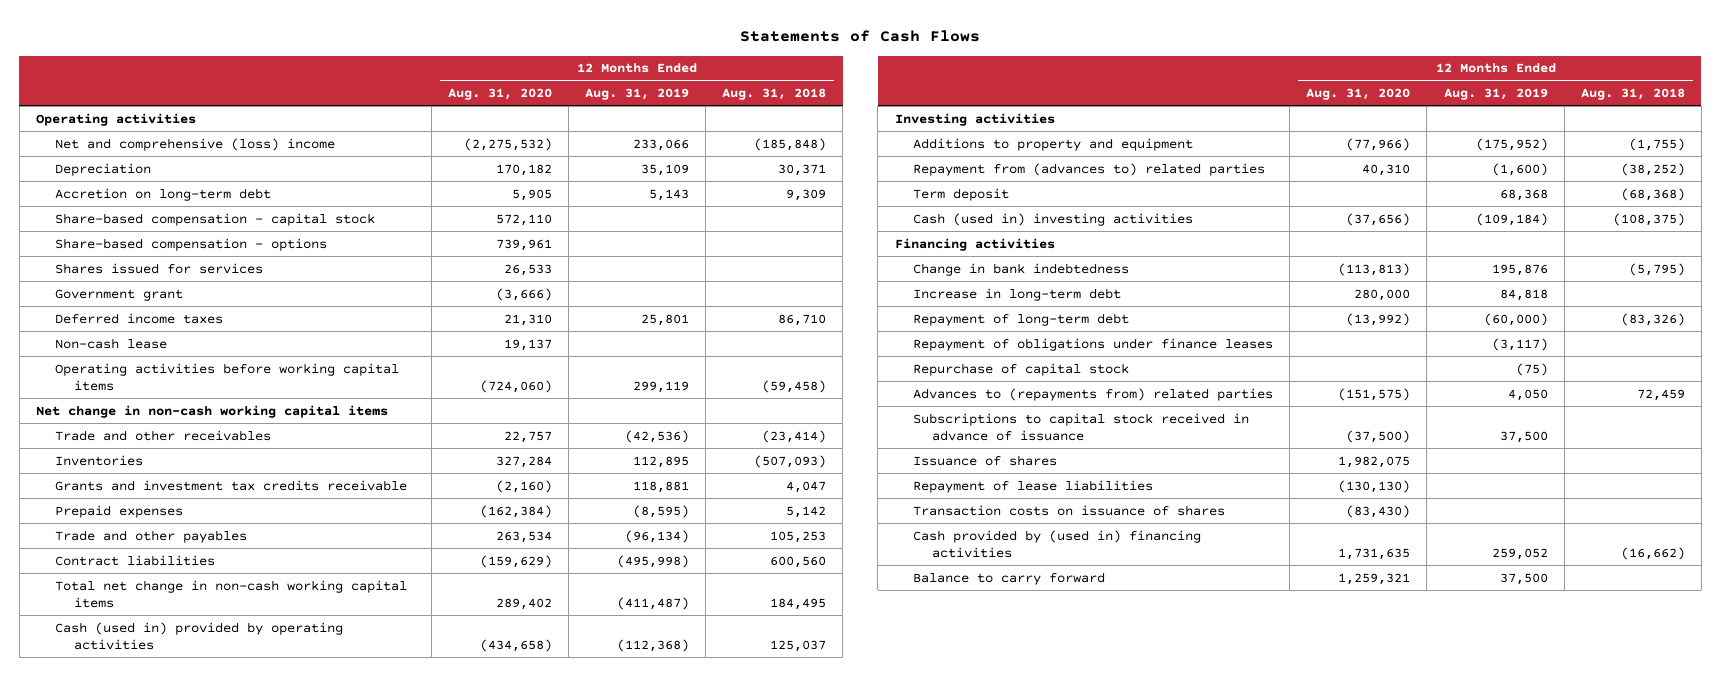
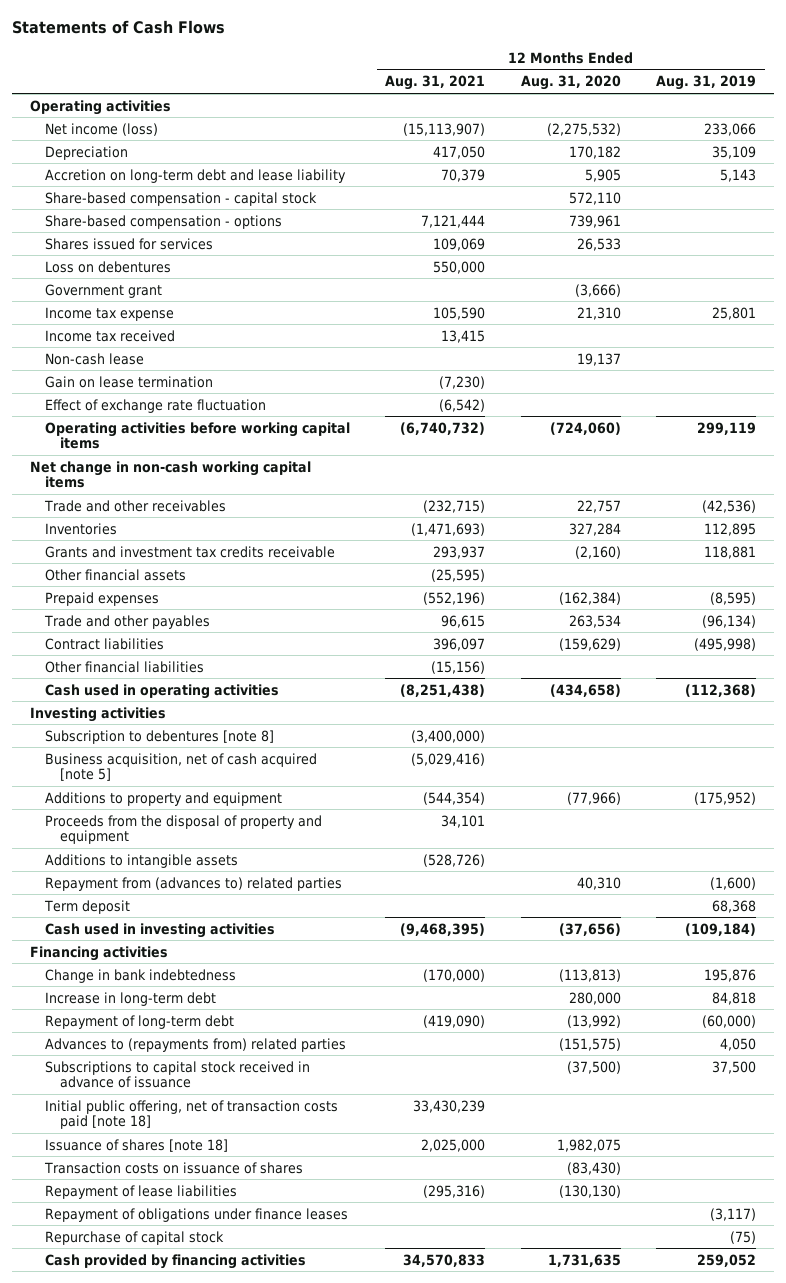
[722,87,827,100] Aug. 31, 2018 -> none
none -> [385,75,486,91] Aug. 31, 2021
[54,137,335,151] Net and comprehensive (loss) income -> [45,122,159,136] Net income (loss)
[54,187,271,201] Accretion on long-term debt -> [45,168,347,183] Accretion on long-term debt and lease liability
none -> [45,260,172,273] Loss on debentures
[54,312,223,324] Deferred income taxes -> [45,306,175,321] Income tax expense
none -> [45,329,176,342] Income tax received
none -> [45,375,214,388] Gain on lease termination
none -> [45,398,267,413] Effect of exchange rate fluctuation
none -> [45,568,187,581] Other financial assets
[54,579,407,609] Total net change in non-cash working capital items -> none
none -> [45,660,205,673] Other financial liabilities
[54,621,343,651] Cash (used in) provided by operating activities -> [45,683,280,699] Cash used in operating activities
none -> [45,729,275,744] Subscription to debentures [note 8]
none -> [45,752,318,782] Business acquisition, net of cash acquired [note 5]
none -> [45,814,323,845] Proceeds from the disposal of property and equipment
none -> [45,853,239,868] Additions to intangible assets
[913,212,1194,226] Cash (used in) investing activities -> [45,922,276,938] Cash used in investing activities
none -> [45,1099,339,1130] Initial public offering, net of transaction costs paid [note 18]
[913,454,1058,466] Issuance of shares -> [45,1138,229,1152] Issuance of shares [note 18]
[913,571,1106,585] Balance to carry forward -> none
[913,479,1154,493] Repayment of lease liabilities -> [45,1184,238,1199] Repayment of lease liabilities
[913,337,1274,351] Repayment of obligations under finance leases -> [45,1207,349,1222] Repayment of obligations under finance leases
[913,362,1130,376] Repurchase of capital stock -> [45,1230,225,1245] Repurchase of capital stock
[913,529,1202,559] Cash provided by (used in) financing activities -> [45,1253,307,1269] Cash provided by financing activities

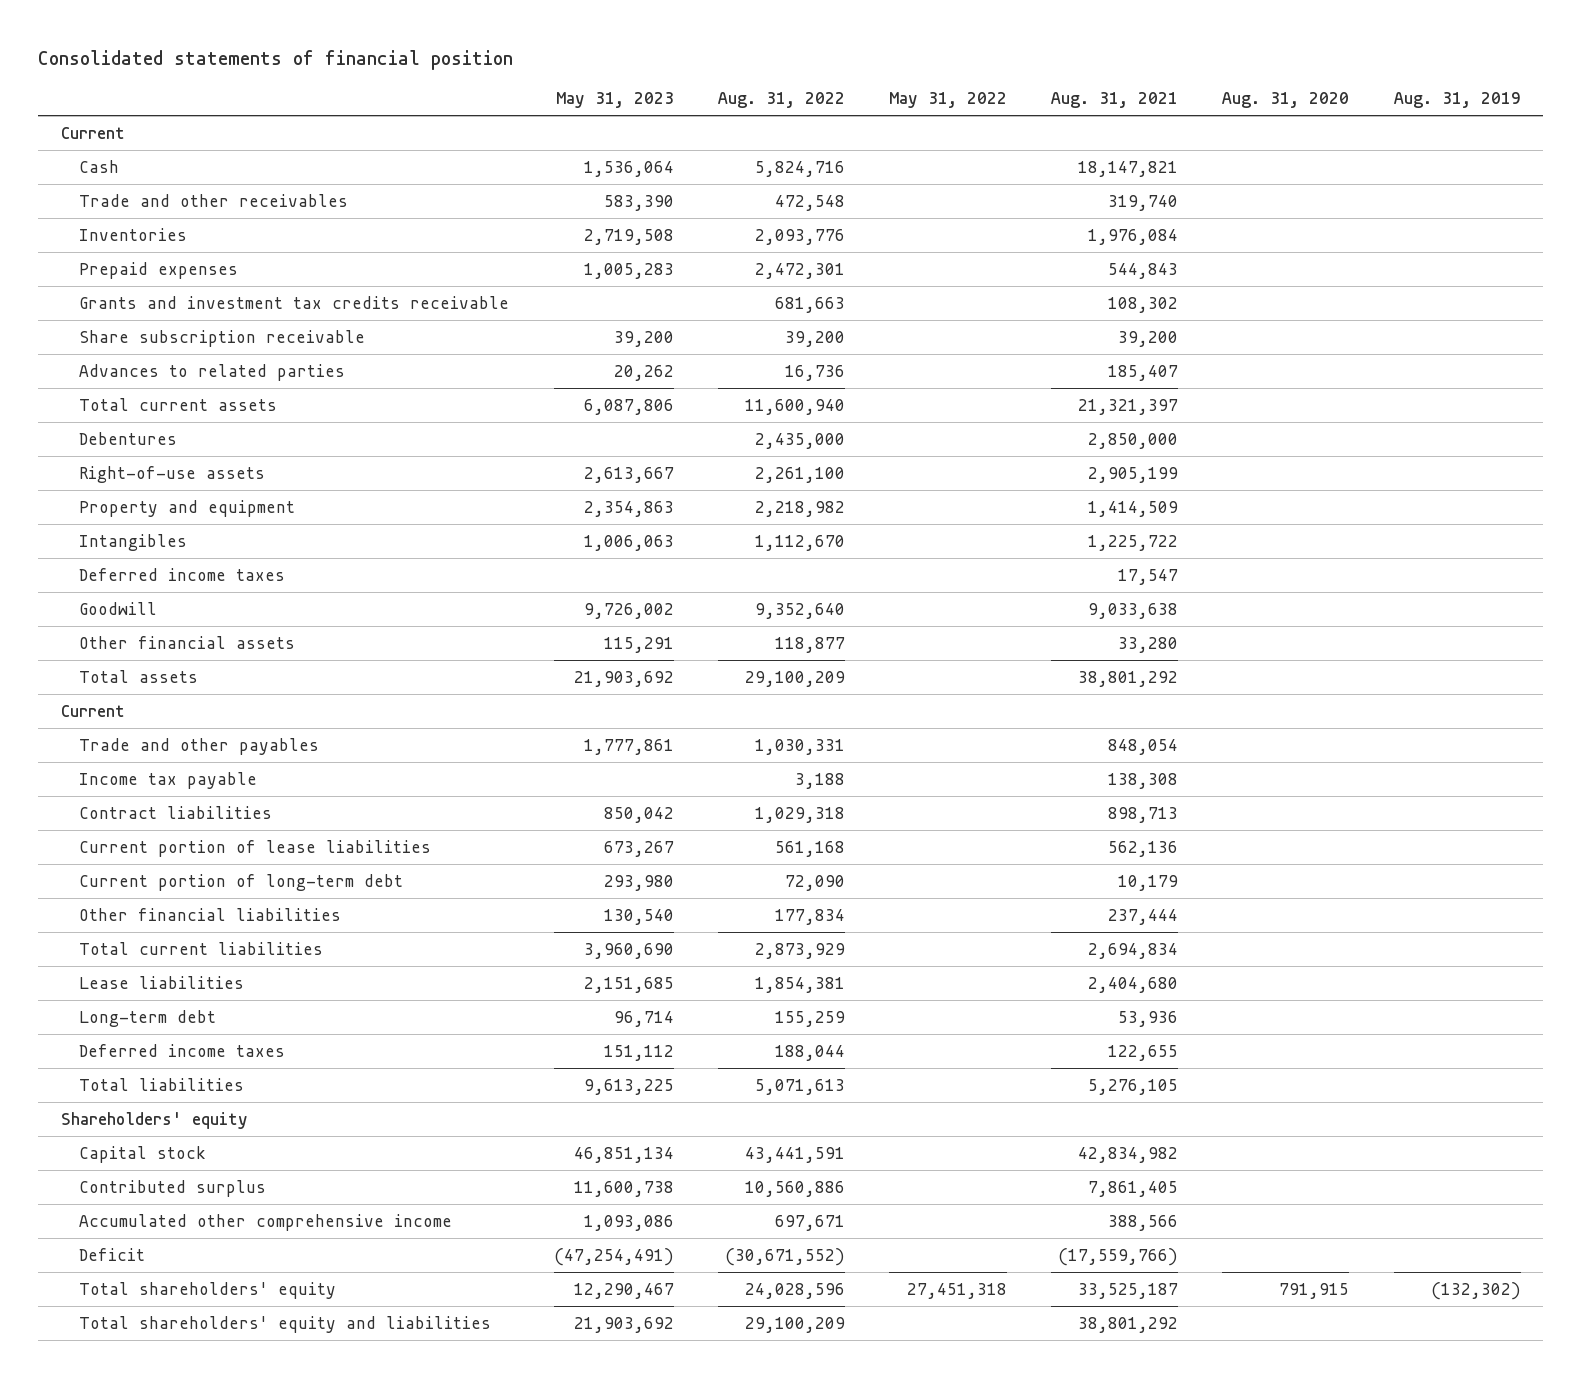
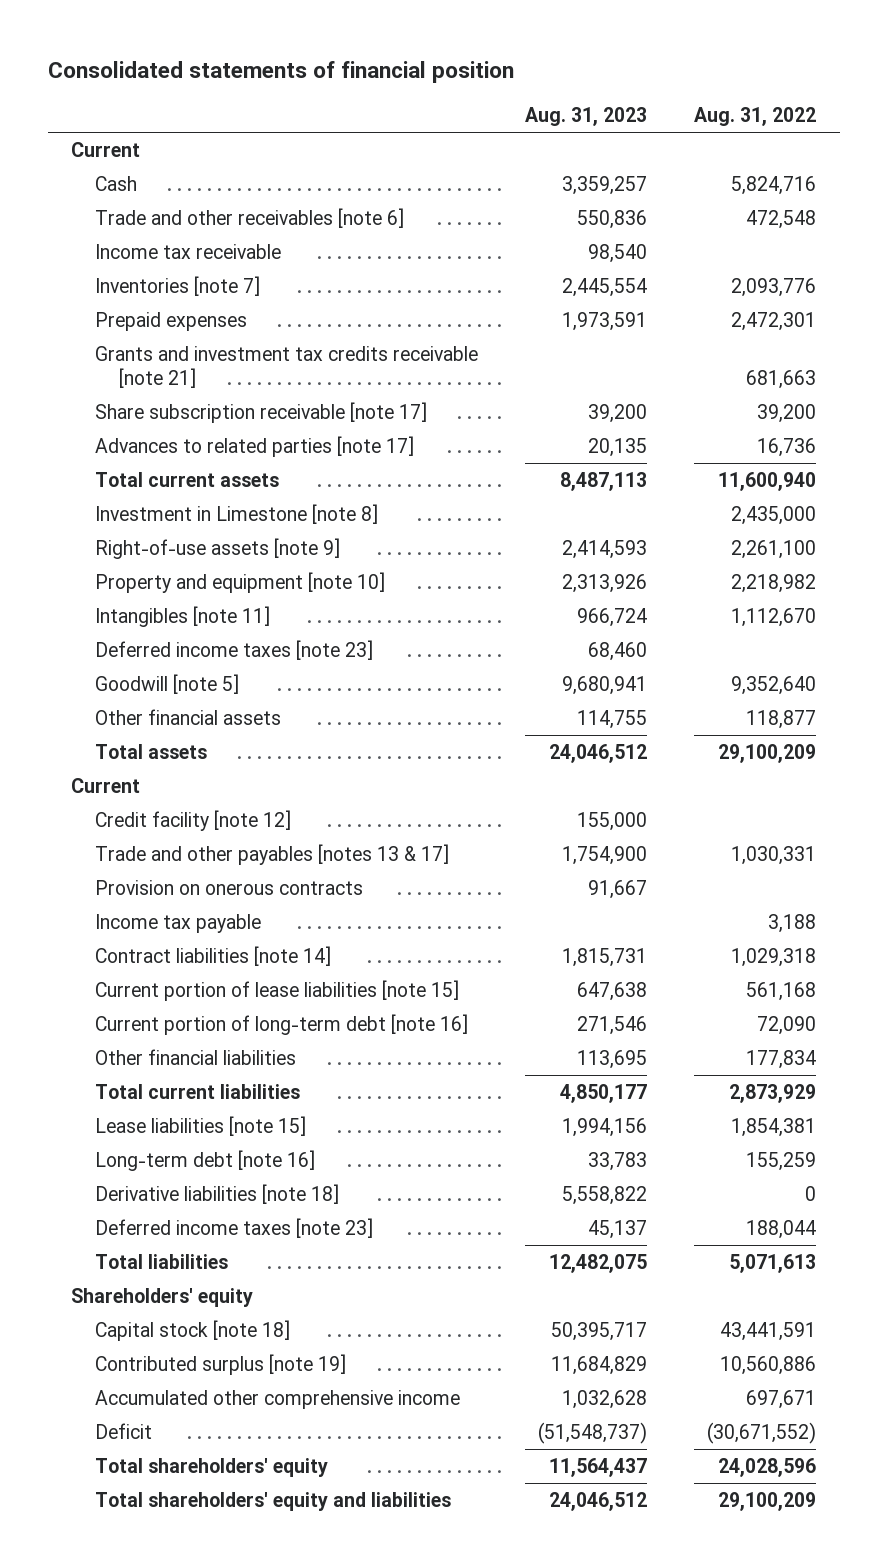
[555,92,674,109] May 31, 2023 -> none
[888,92,1007,109] May 31, 2022 -> none
[1051,92,1179,109] Aug. 31, 2021 -> none
[1222,92,1350,109] Aug. 31, 2020 -> none
[1393,92,1521,109] Aug. 31, 2019 -> none
none -> [525,107,648,127] Aug. 31, 2023
[79,193,349,207] Trade and other receivables -> [95,208,405,229] Trade and other receivables [note 6]
none -> [95,244,282,260] Income tax receivable
[79,227,188,241] Inventories -> [95,276,261,297] Inventories [note 7]
[79,295,510,309] Grants and investment tax credits receivable -> [95,346,479,388] Grants and investment tax credits receivable [note 21]
[79,329,366,347] Share subscription receivable -> [95,402,428,424] Share subscription receivable [note 17]
[79,363,346,381] Advances to related parties -> [95,436,415,458] Advances to related parties [note 17]
[79,431,178,445] Debentures -> [95,504,379,525] Investment in Limestone [note 8]
[79,465,266,483] Right-of-use assets -> [95,538,341,560] Right-of-use assets [note 9]
[79,499,296,517] Property and equipment -> [95,572,386,594] Property and equipment [note 10]
[79,533,188,551] Intangibles -> [95,606,271,628] Intangibles [note 11]
[79,567,286,581] Deferred income taxes -> [95,640,374,661] Deferred income taxes [note 23]
[79,601,158,615] Goodwill -> [95,674,240,695] Goodwill [note 5]
none -> [95,810,292,832] Credit facility [note 12]
[79,737,320,755] Trade and other payables -> [95,844,450,866] Trade and other payables [notes 13 & 17]
none -> [95,880,364,896] Provision on onerous contracts
[79,805,273,819] Contract liabilities -> [95,946,332,967] Contract liabilities [note 14]
[79,839,432,857] Current portion of lease liabilities -> [95,980,460,1002] Current portion of lease liabilities [note 15]
[79,873,404,891] Current portion of long-term debt -> [95,1014,469,1036] Current portion of long-term debt [note 16]
[79,975,245,989] Lease liabilities -> [95,1116,307,1137] Lease liabilities [note 15]
[79,1009,217,1027] Long-term debt -> [95,1150,316,1172] Long-term debt [note 16]
none -> [95,1184,340,1205] Derivative liabilities [note 18]
[79,1043,286,1057] Deferred income taxes -> [95,1218,374,1239] Deferred income taxes [note 23]
[79,1145,207,1163] Capital stock -> [95,1320,291,1342] Capital stock [note 18]
[79,1179,267,1197] Contributed surplus -> [95,1354,347,1376] Contributed surplus [note 19]

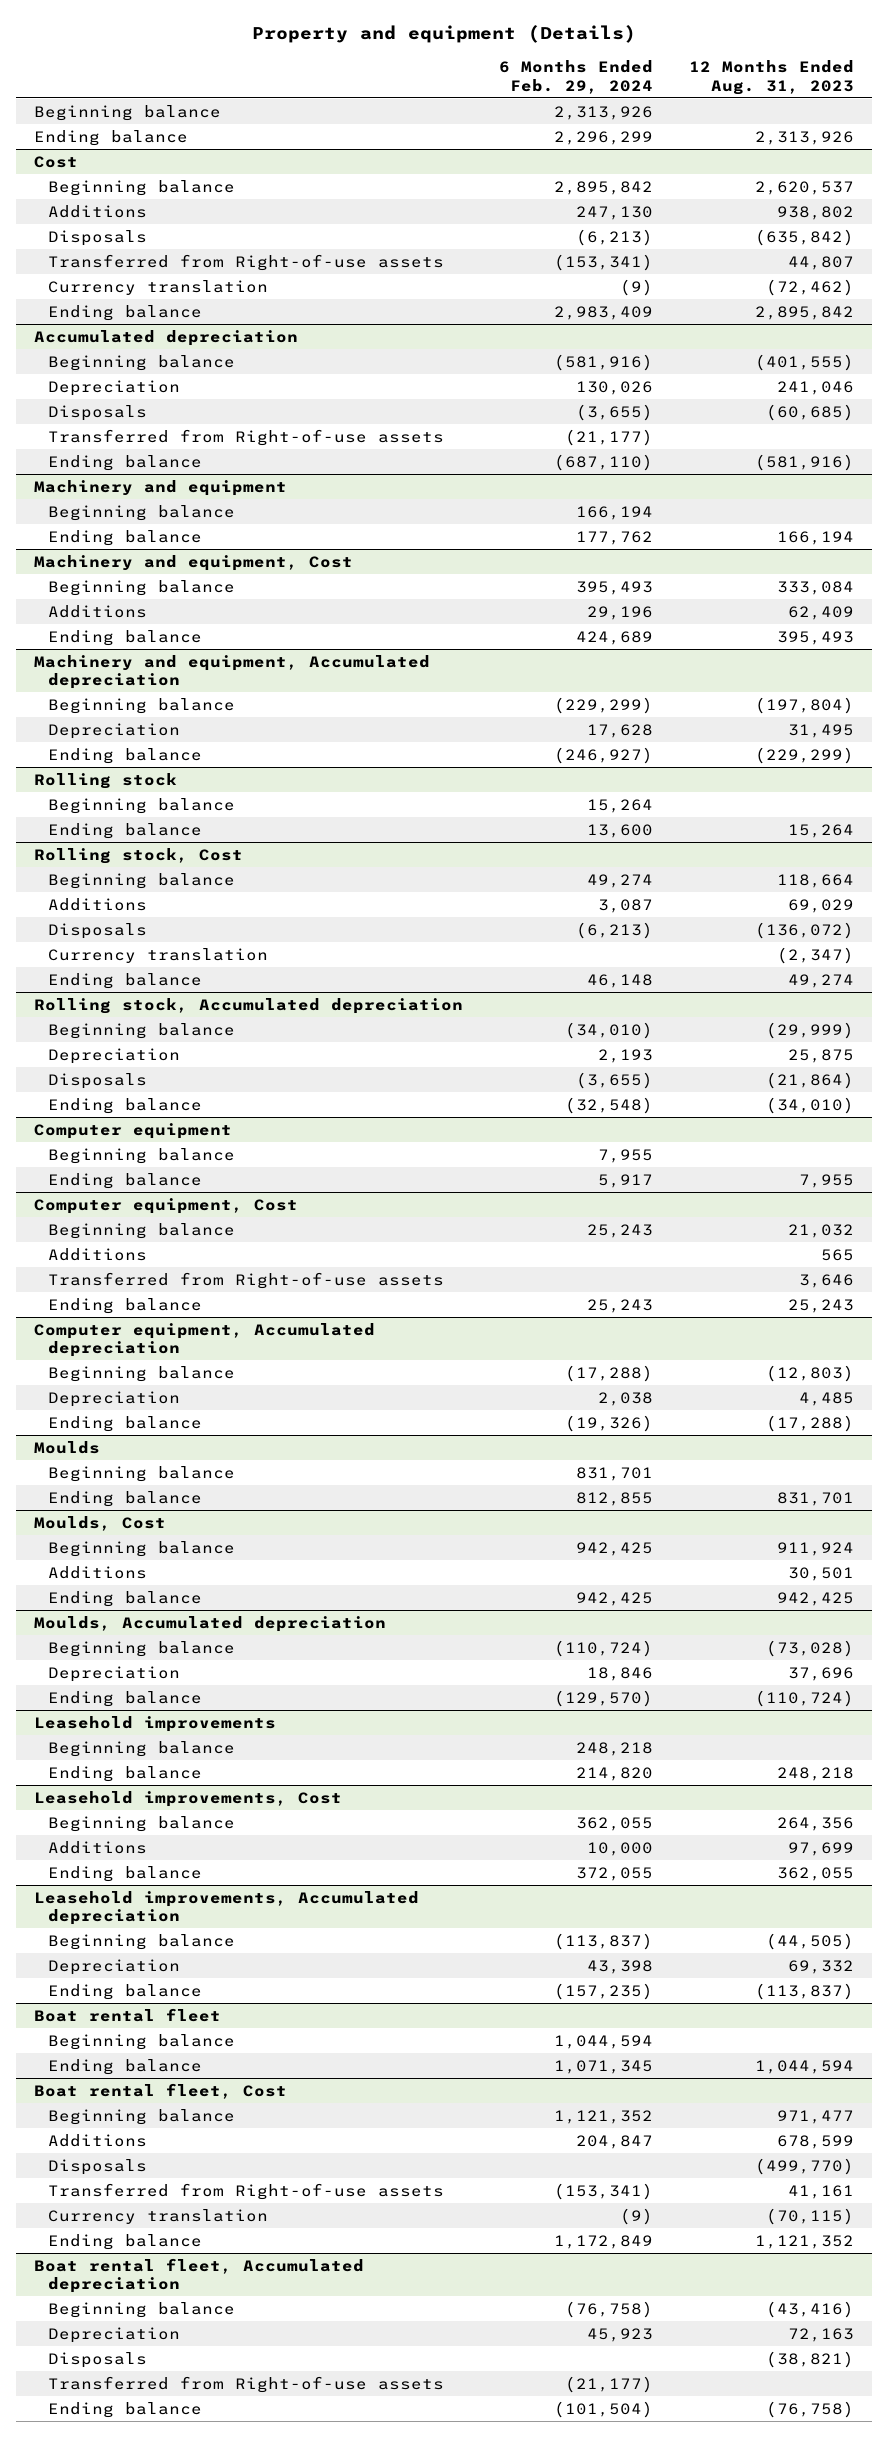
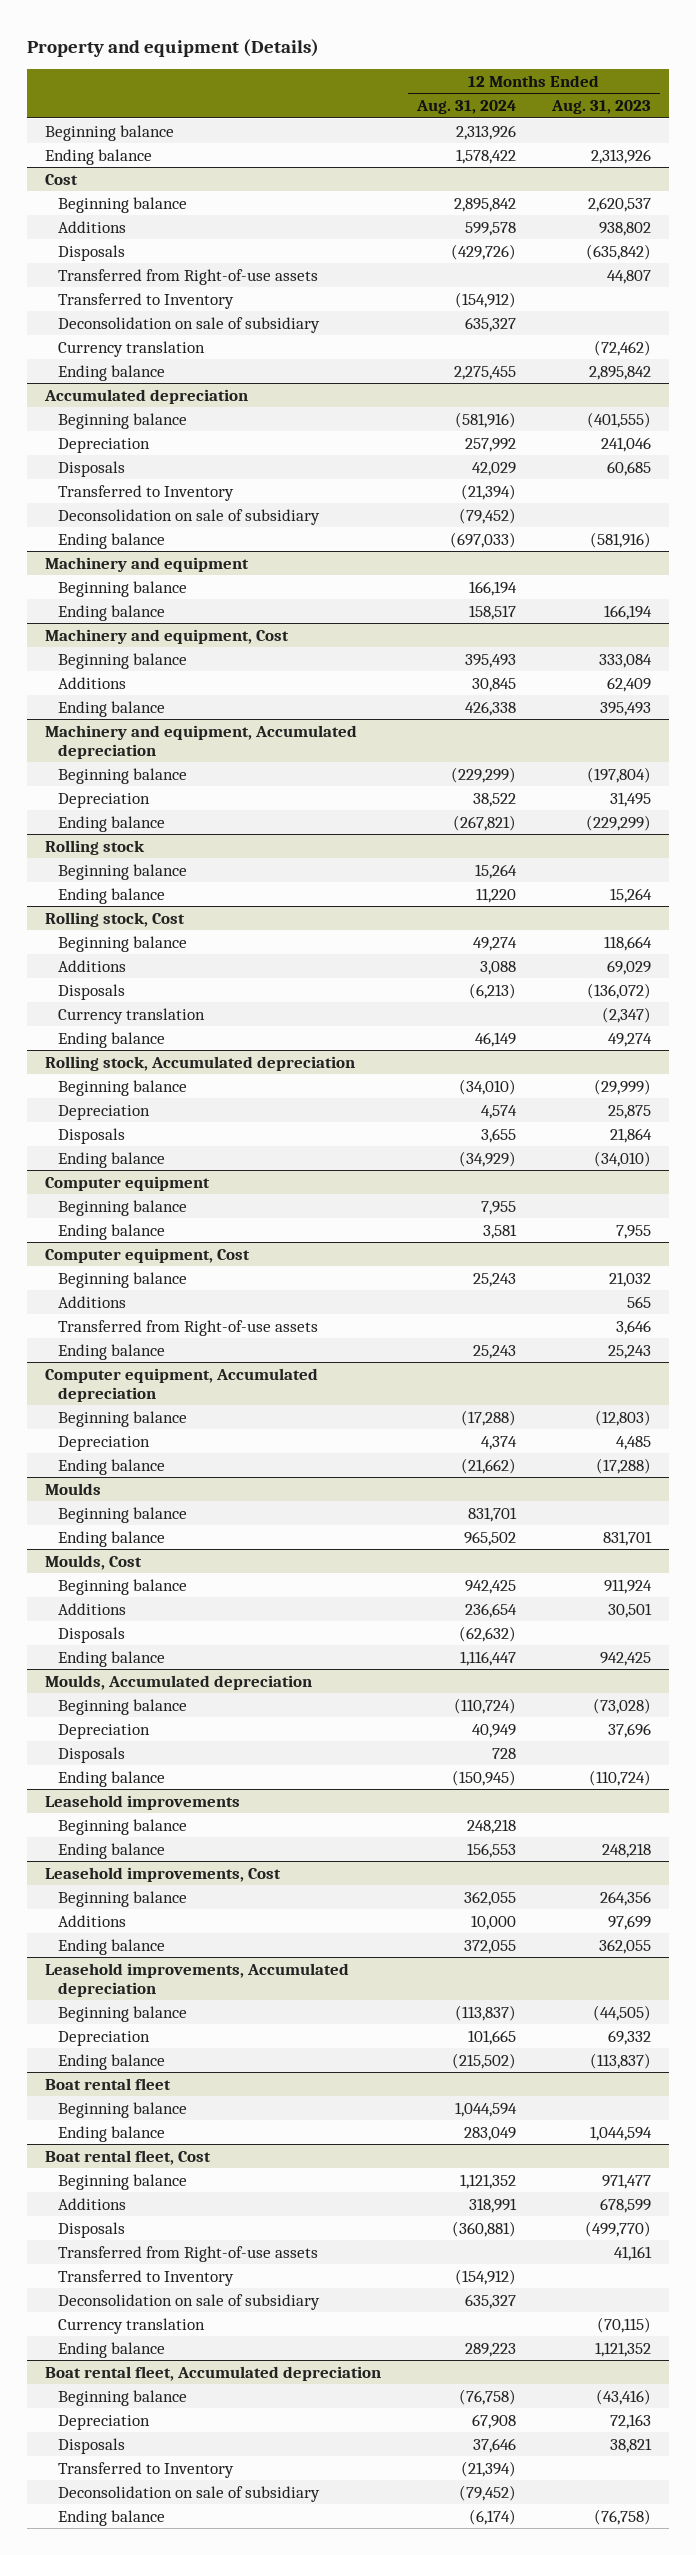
[499,59,654,94] 6 Months Ended Feb. 29, 2024 -> none
none -> [415,100,516,115] Aug. 31, 2024
none -> [57,292,234,309] Transferred to Inventory
none -> [57,316,320,333] Deconsolidation on sale of subsidiary
[48,428,445,446] Transferred from Right-of-use assets -> none
[765,403,854,421] (60,685) -> [606,460,651,476] 60,685
none -> [57,484,234,501] Transferred to Inventory
none -> [57,508,320,525] Deconsolidation on sale of subsidiary
[765,1071,854,1089] (21,864) -> [609,1127,652,1143] 21,864
none -> [57,1626,125,1643] Disposals
none -> [57,1746,125,1763] Disposals
none -> [57,2269,234,2286] Transferred to Inventory
none -> [57,2293,320,2310] Deconsolidation on sale of subsidiary
[48,2375,445,2393] Transferred from Right-of-use assets -> none
[765,2350,854,2368] (38,821) -> [609,2437,652,2453] 38,821
none -> [57,2461,234,2478] Transferred to Inventory
none -> [57,2485,320,2502] Deconsolidation on sale of subsidiary

